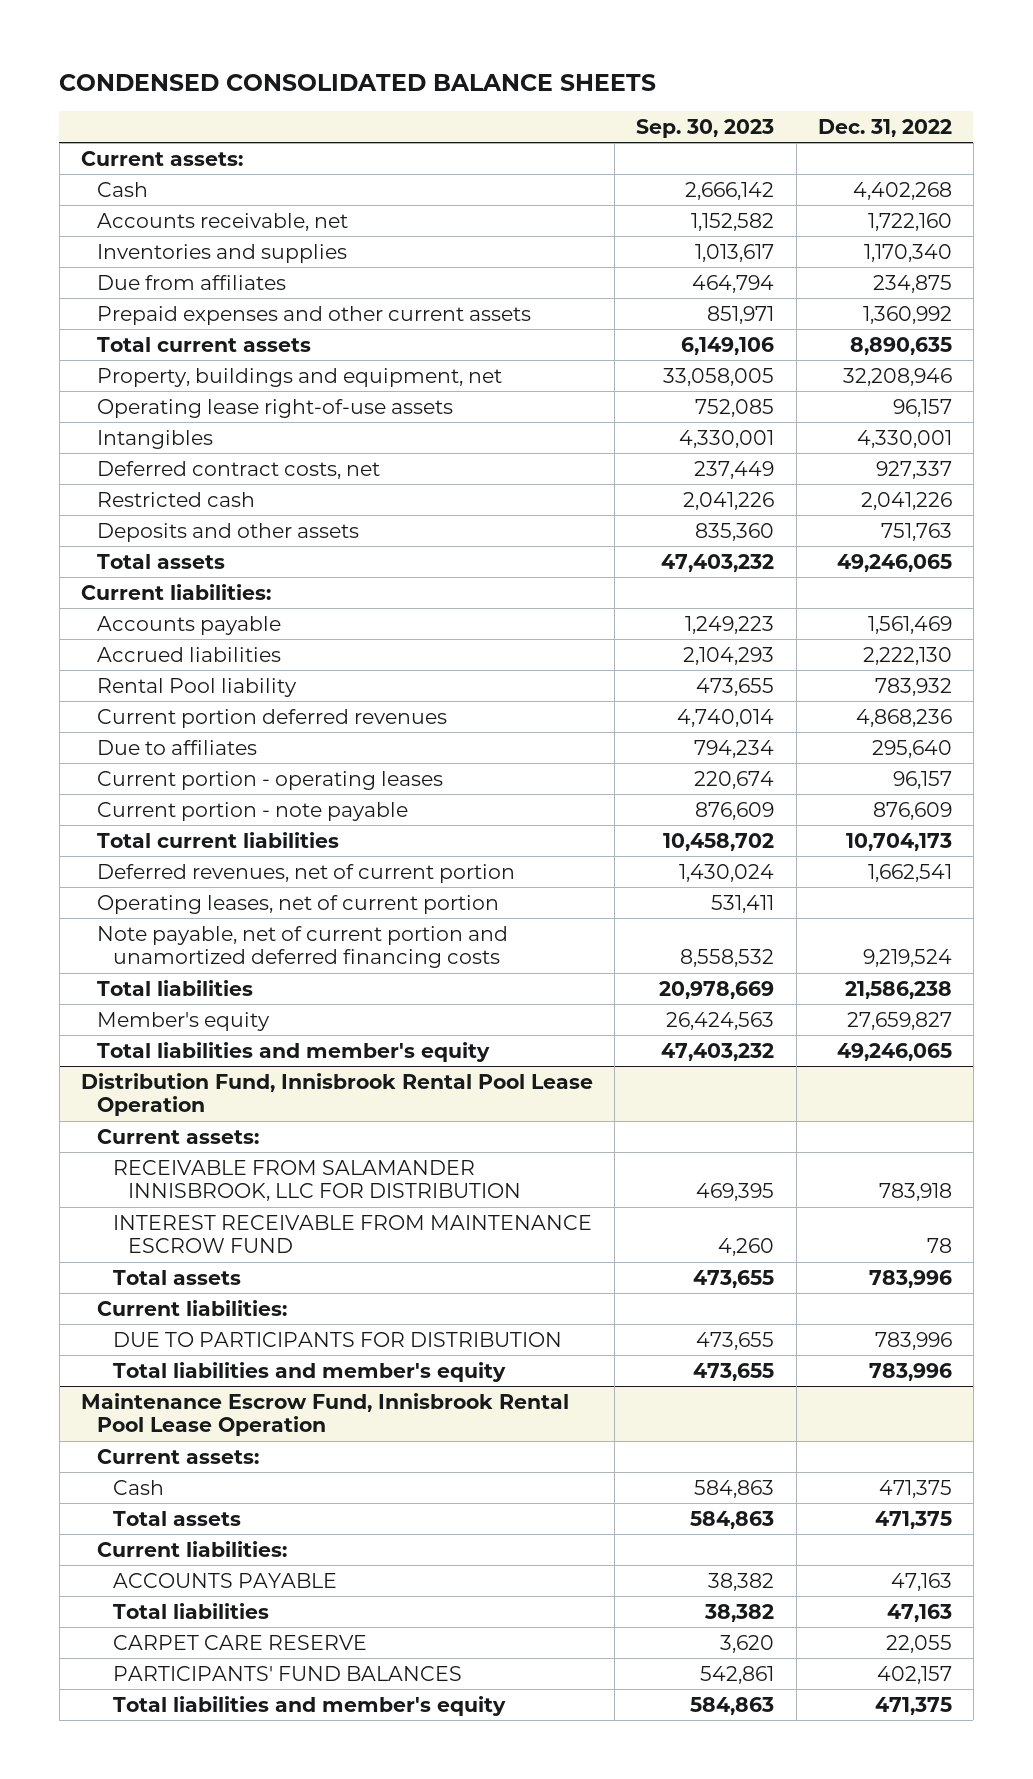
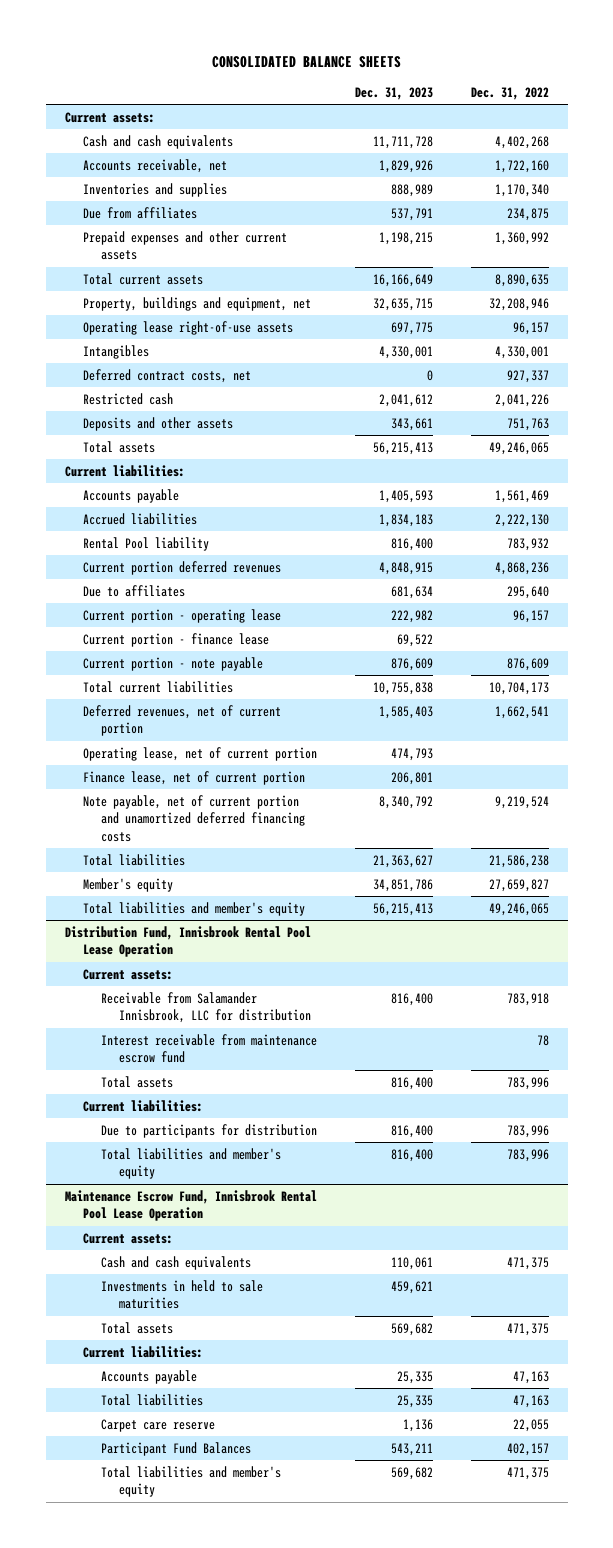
[59,73,657,91] CONDENSED CONSOLIDATED BALANCE SHEETS -> [211,55,401,68] CONSOLIDATED BALANCE SHEETS
[636,118,775,138] Sep. 30, 2023 -> none
none -> [354,86,433,100] Dec. 31, 2023
[96,181,148,197] Cash -> [82,134,233,149] Cash and cash equivalents
[96,770,443,790] Current portion - operating leases -> [82,608,281,623] Current portion - operating lease
none -> [82,632,269,647] Current portion - finance lease
[96,894,499,914] Operating leases, net of current portion -> [82,746,317,761] Operating lease, net of current portion
none -> [82,770,305,785] Finance lease, net of current portion
[112,1159,522,1202] RECEIVABLE FROM SALAMANDER INNISBROOK, LLC FOR DISTRIBUTION -> [100,991,311,1024] Receivable from Salamander Innisbrook, LLC for distribution
[112,1214,592,1254] INTEREST RECEIVABLE FROM MAINTENANCE ESCROW FUND -> [100,1033,317,1064] Interest receivable from maintenance escrow fund
[112,1331,562,1347] DUE TO PARTICIPANTS FOR DISTRIBUTION -> [100,1123,317,1138] Due to participants for distribution
[112,1479,164,1495] Cash -> [100,1255,251,1270] Cash and cash equivalents
none -> [100,1279,263,1310] Investments in held to sale maturities
[112,1572,337,1588] ACCOUNTS PAYABLE -> [100,1369,197,1384] Accounts payable
[112,1634,367,1650] CARPET CARE RESERVE -> [100,1418,215,1432] Carpet care reserve
[112,1665,462,1681] PARTICIPANTS' FUND BALANCES -> [100,1441,251,1456] Participant Fund Balances

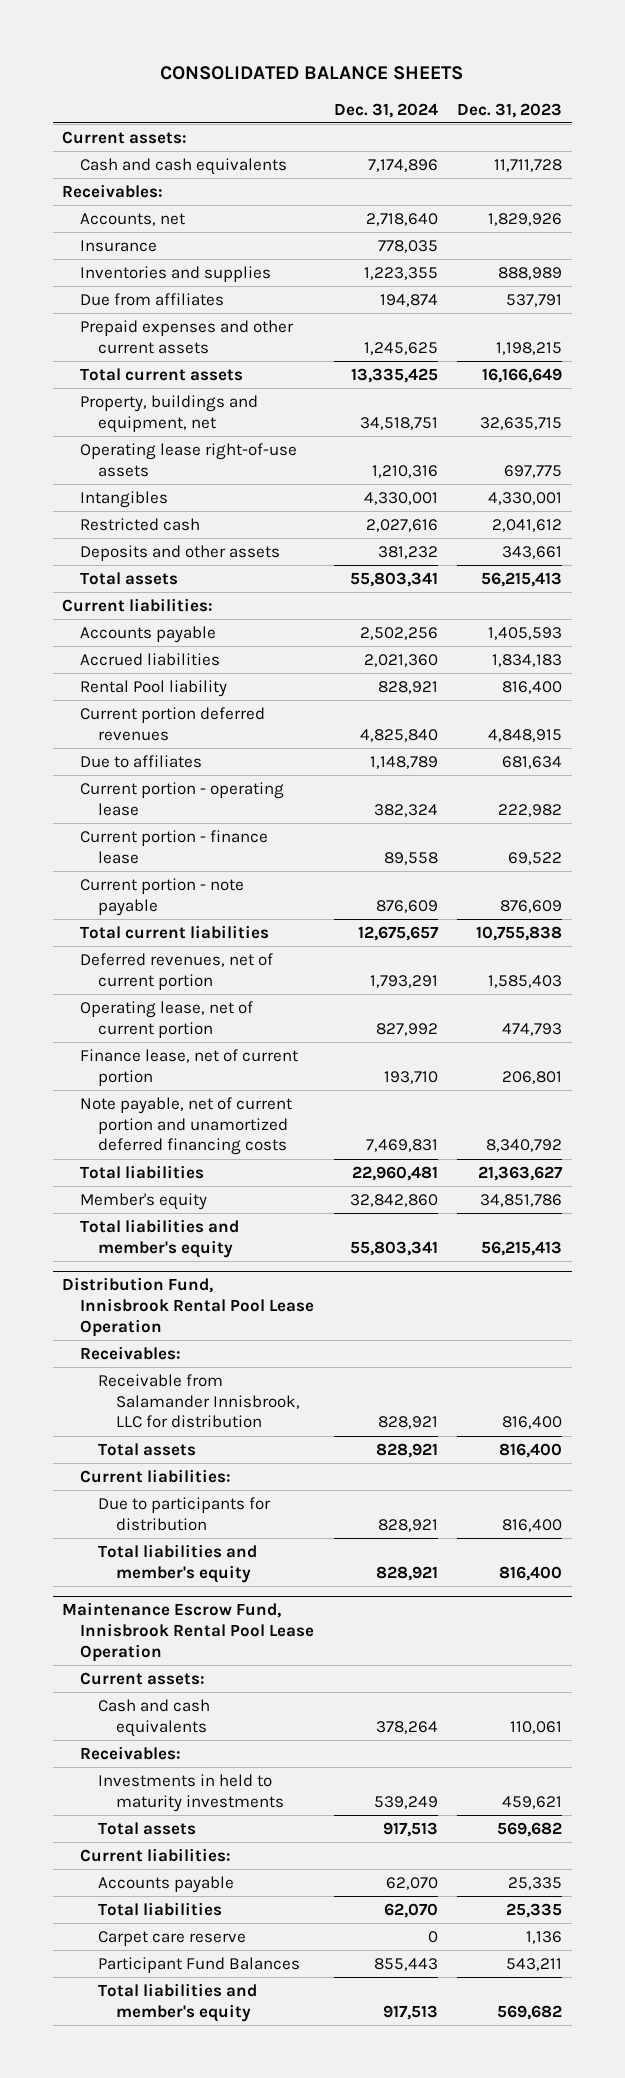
[470,86,549,100] Dec. 31, 2022 -> none
none -> [333,102,438,118] Dec. 31, 2024
none -> [62,184,164,199] Receivables:
[82,158,227,173] Accounts receivable, net -> [80,213,186,227] Accounts, net
none -> [80,240,158,253] Insurance
[82,368,251,383] Deferred contract costs, net -> none
[82,968,173,980] Current assets: -> none
none -> [80,1346,182,1361] Receivables:
[100,1033,317,1064] Interest receivable from maintenance escrow fund -> none
none -> [80,1746,182,1761] Receivables:
[100,1279,263,1310] Investments in held to sale maturities -> [98,1774,284,1812] Investments in held to maturity investments

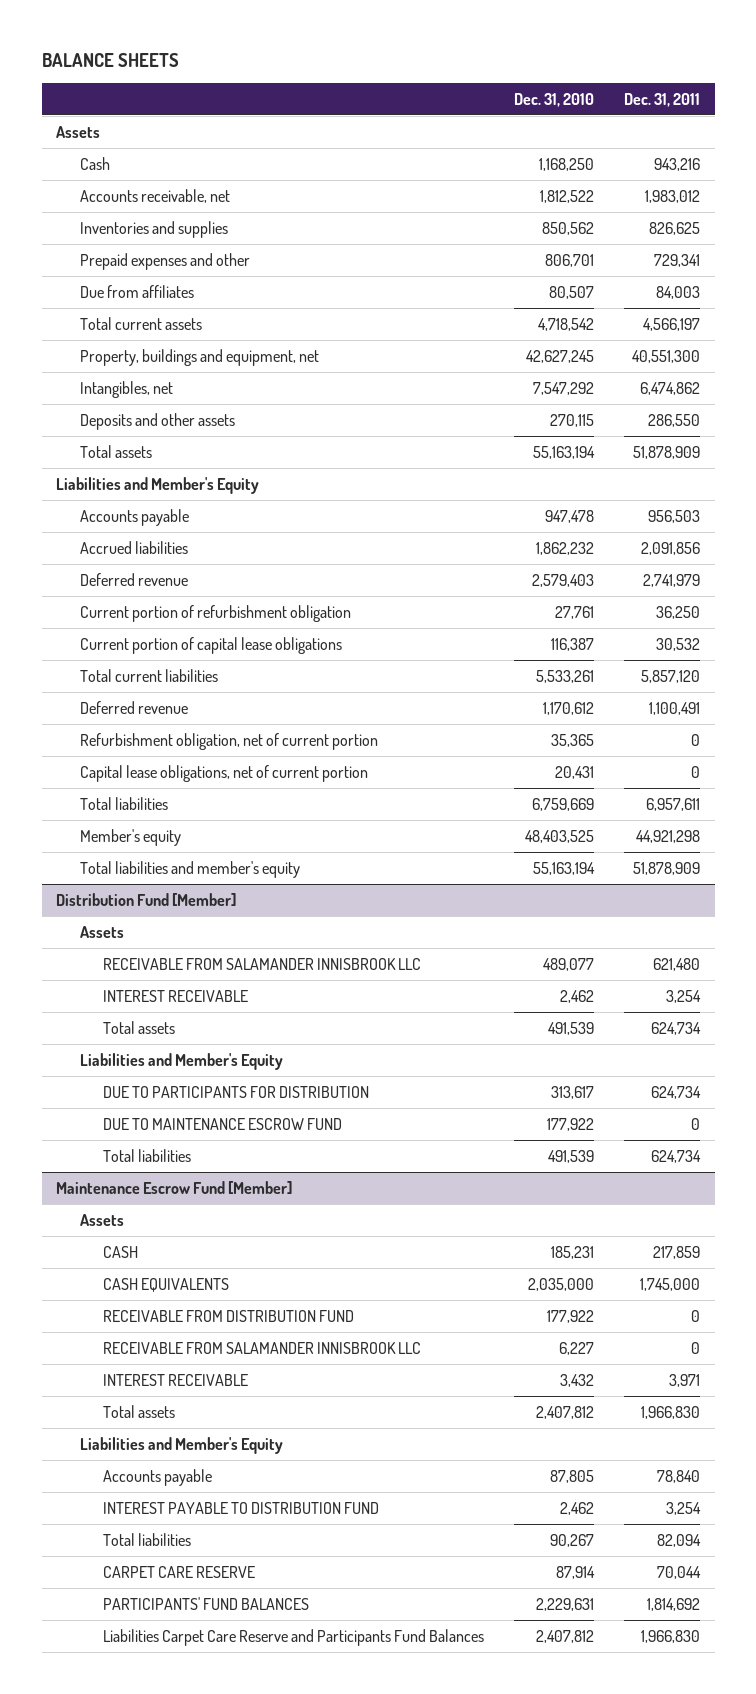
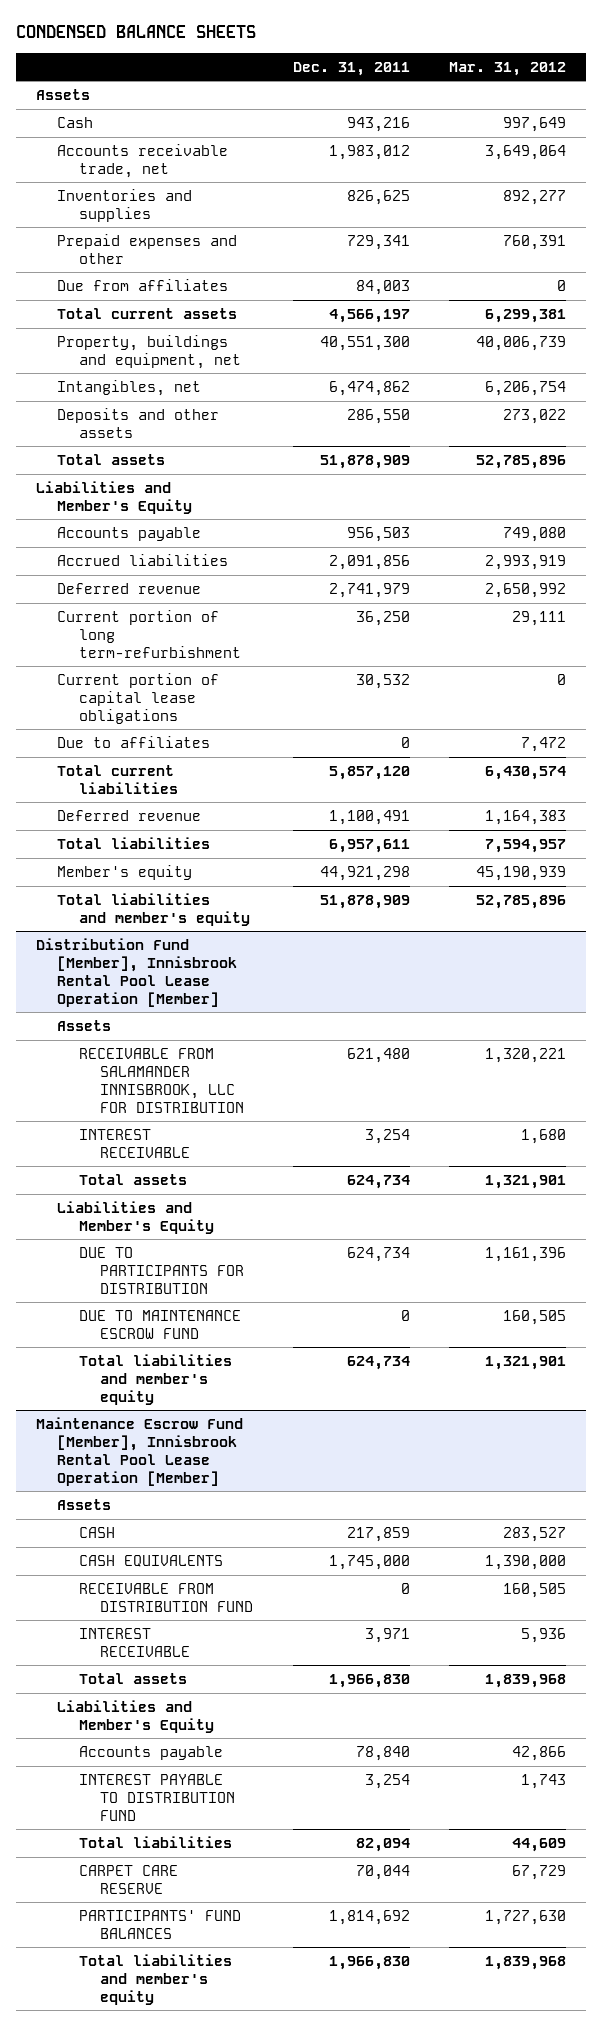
[41,52,179,67] BALANCE SHEETS -> [16,25,257,39] CONDENSED BALANCE SHEETS
[514,92,595,107] Dec. 31, 2010 -> none
none -> [449,61,567,76] Mar. 31, 2012
[79,188,230,203] Accounts receivable, net -> [57,143,229,178] Accounts receivable trade, net
[79,604,351,622] Current portion of refurbishment obligation -> [57,609,241,658] Current portion of long term-refurbishment
none -> [57,735,211,748] Due to affiliates
[79,732,378,750] Refurbishment obligation, net of current portion -> none
[79,764,368,782] Capital lease obligations, net of current portion -> none
[56,892,237,906] Distribution Fund [Member] -> none
none -> [35,937,238,1007] Distribution Fund [Member], Innisbrook Rental Pool Lease Operation [Member]
[103,957,422,970] RECEIVABLE FROM SALAMANDER INNISBROOK LLC -> [78,1047,244,1113] RECEIVABLE FROM SALAMANDER INNISBROOK, LLC FOR DISTRIBUTION
[56,1180,293,1194] Maintenance Escrow Fund [Member] -> none
[103,1148,192,1162] Total liabilities -> [78,1353,232,1405] Total liabilities and member's equity
none -> [35,1416,243,1486] Maintenance Escrow Fund [Member], Innisbrook Rental Pool Lease Operation [Member]
[103,1341,422,1354] RECEIVABLE FROM SALAMANDER INNISBROOK LLC -> none
[103,1628,485,1646] Liabilities Carpet Care Reserve and Participants Fund Balances -> [78,1953,232,2005] Total liabilities and member's equity

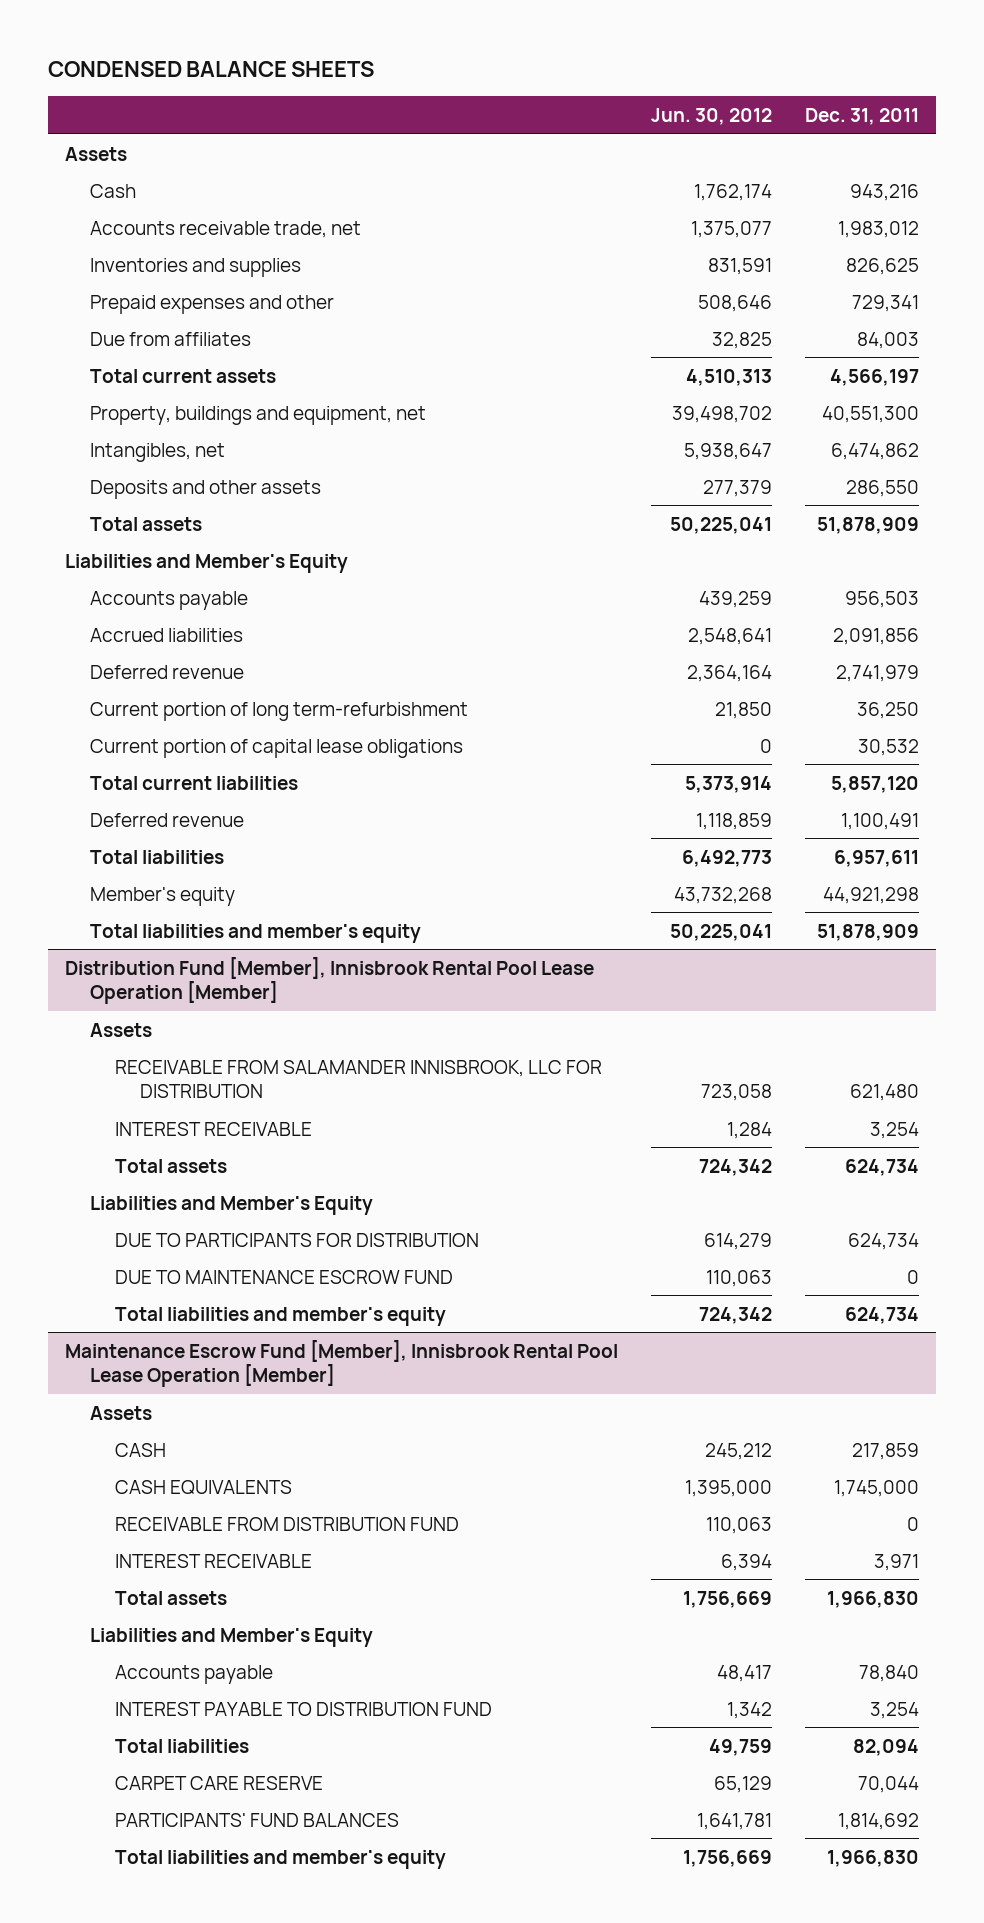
[449,61,567,76] Mar. 31, 2012 -> none
none -> [650,107,772,125] Jun. 30, 2012
[57,735,211,748] Due to affiliates -> none

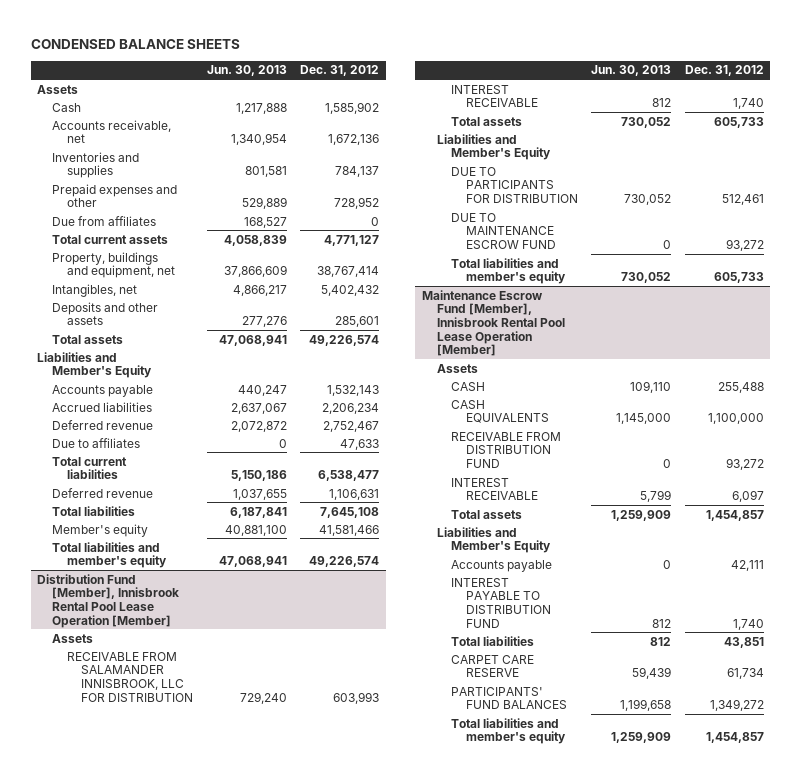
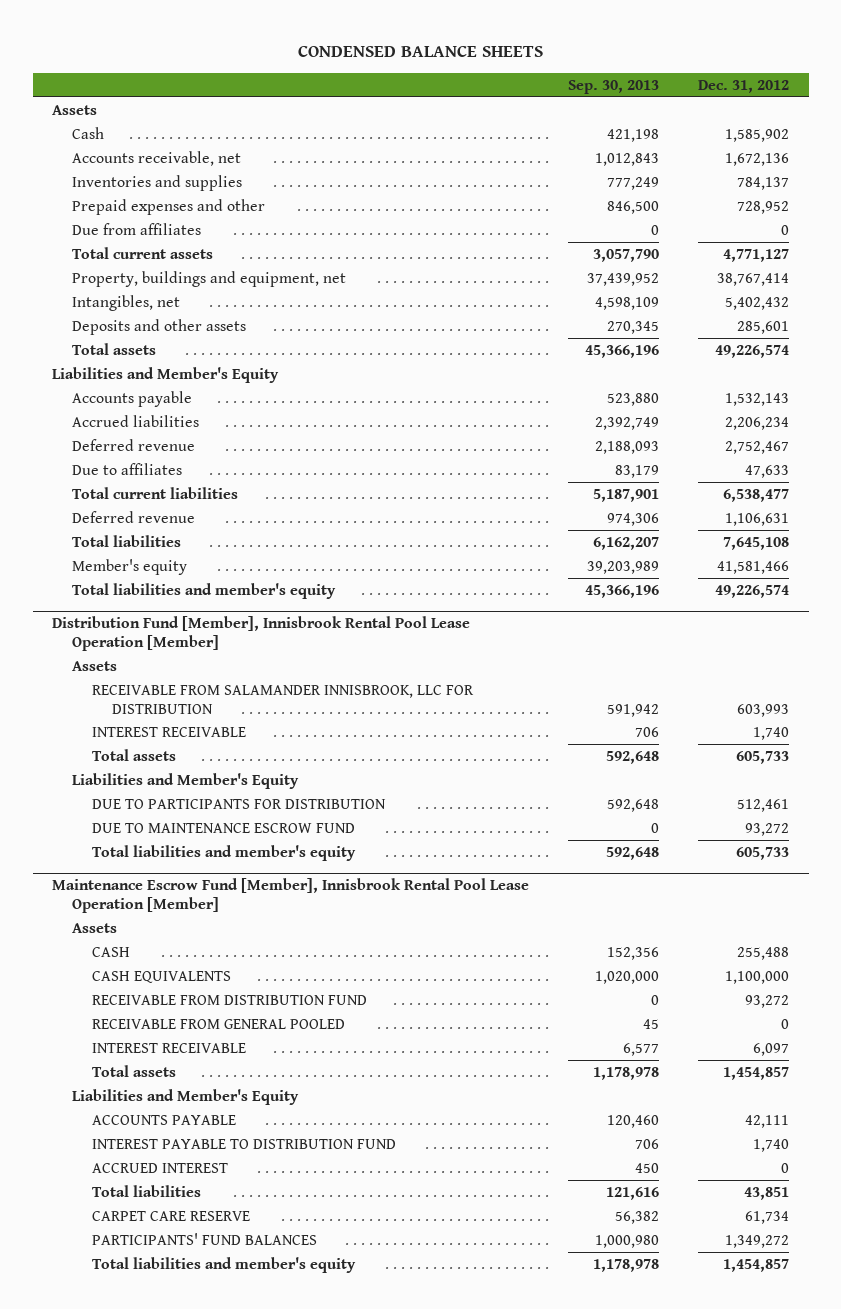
[206,65,287,77] Jun. 30, 2013 -> none
none -> [568,79,660,94] Sep. 30, 2013
none -> [92,1018,346,1029] RECEIVABLE FROM GENERAL POOLED
[451,559,553,572] Accounts payable -> [92,1114,237,1125] ACCOUNTS PAYABLE
none -> [92,1162,229,1173] ACCRUED INTEREST

